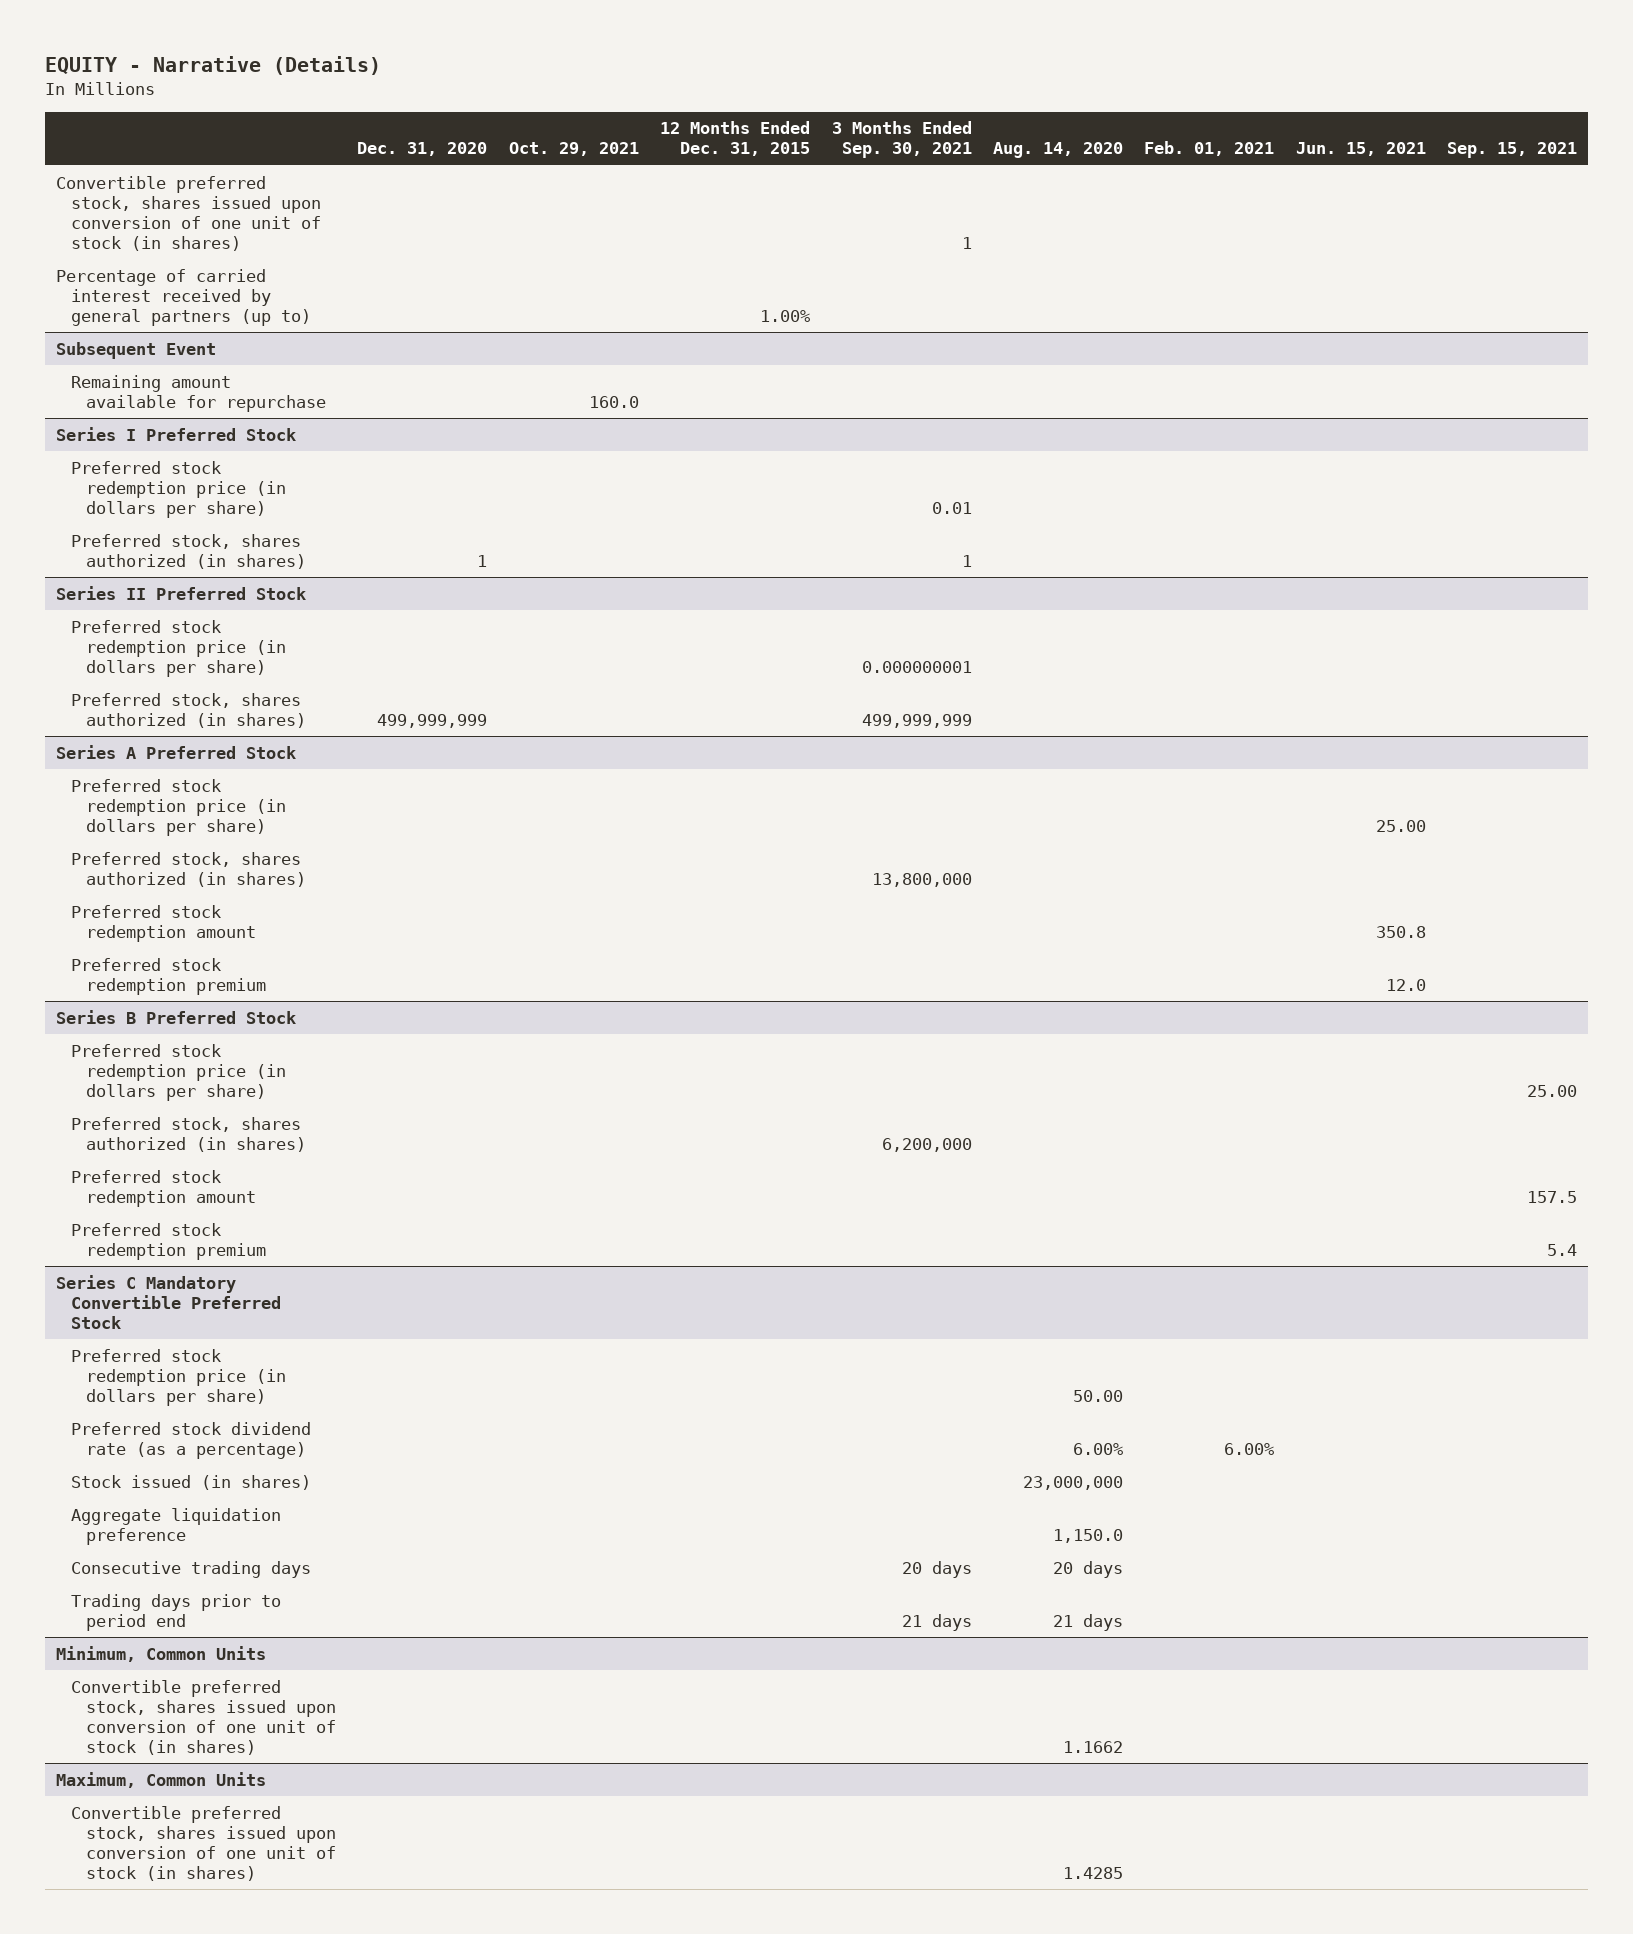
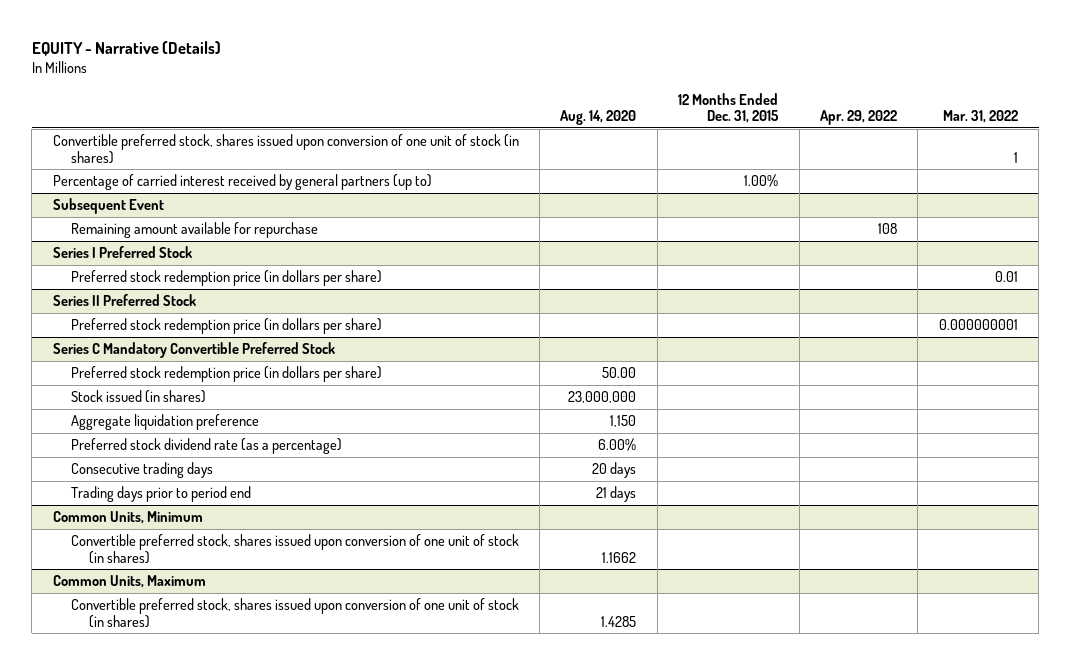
[357,142,488,157] Dec. 31, 2020 -> none
[508,142,639,157] Oct. 29, 2021 -> none
[831,121,972,159] 3 Months Ended Sep. 30, 2021 -> none
[1144,141,1275,157] Feb. 01, 2021 -> none
[1295,142,1426,157] Jun. 15, 2021 -> none
[1447,142,1578,159] Sep. 15, 2021 -> none
none -> [820,110,898,126] Apr. 29, 2022
none -> [942,110,1018,124] Mar. 31, 2022
[70,533,306,569] Preferred stock, shares authorized (in shares) -> none
[70,692,306,728] Preferred stock, shares authorized (in shares) -> none
[55,744,296,759] Series A Preferred Stock -> none
[70,778,286,836] Preferred stock redemption price (in dollars per share) -> none
[70,851,306,887] Preferred stock, shares authorized (in shares) -> none
[70,904,256,942] Preferred stock redemption amount -> none
[70,957,266,995] Preferred stock redemption premium -> none
[55,1009,296,1024] Series B Preferred Stock -> none
[70,1043,286,1101] Preferred stock redemption price (in dollars per share) -> none
[70,1116,306,1152] Preferred stock, shares authorized (in shares) -> none
[70,1169,256,1207] Preferred stock redemption amount -> none
[70,1222,266,1260] Preferred stock redemption premium -> none
[1052,1528,1123,1543] 1,150.0 -> [610,415,637,428] 1,150
[70,1421,311,1459] Preferred stock dividend rate (as a percentage) -> [70,438,342,455] Preferred stock dividend rate (as a percentage)
[55,1645,266,1662] Minimum, Common Units -> [52,511,203,525] Common Units, Minimum
[55,1771,266,1788] Maximum, Common Units -> [52,575,206,589] Common Units, Maximum

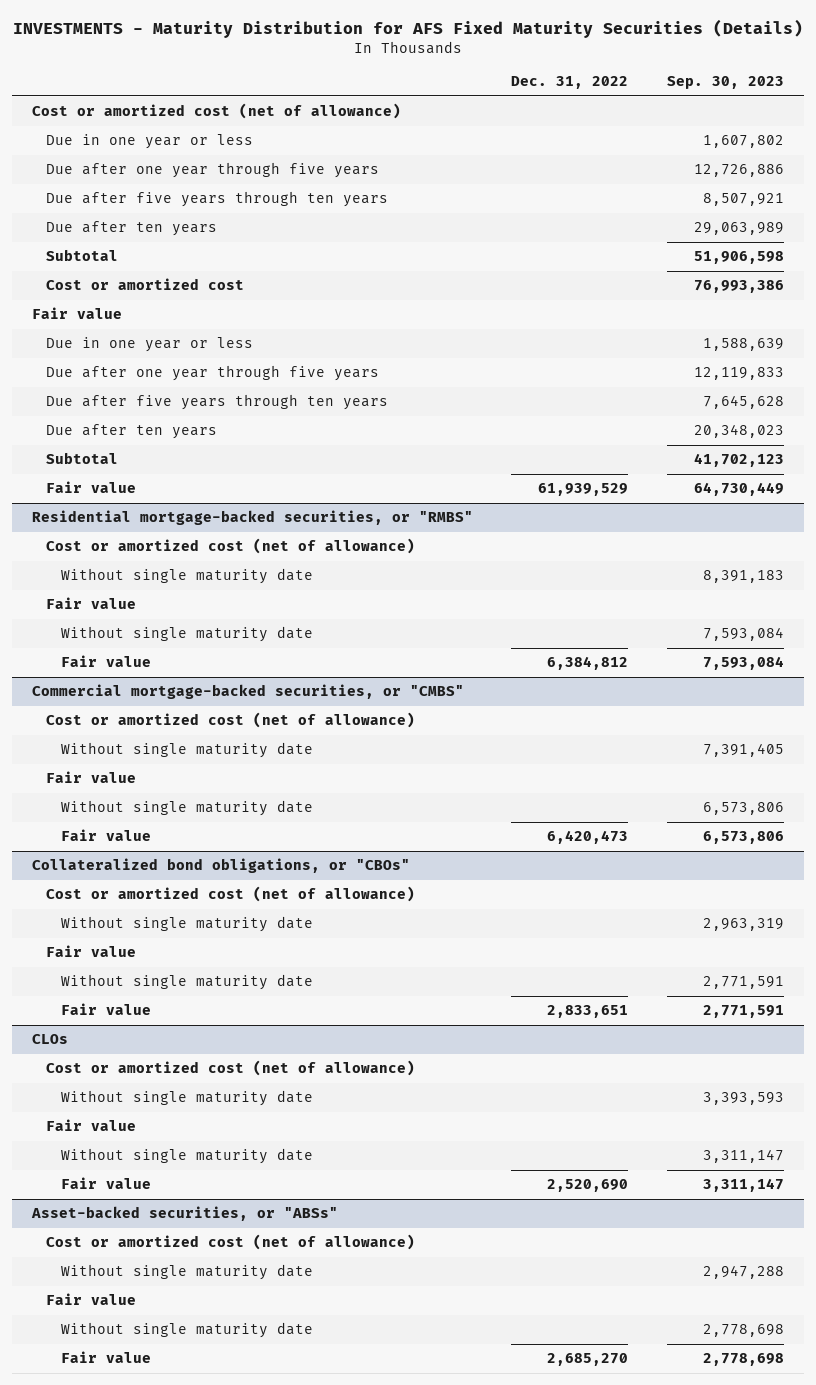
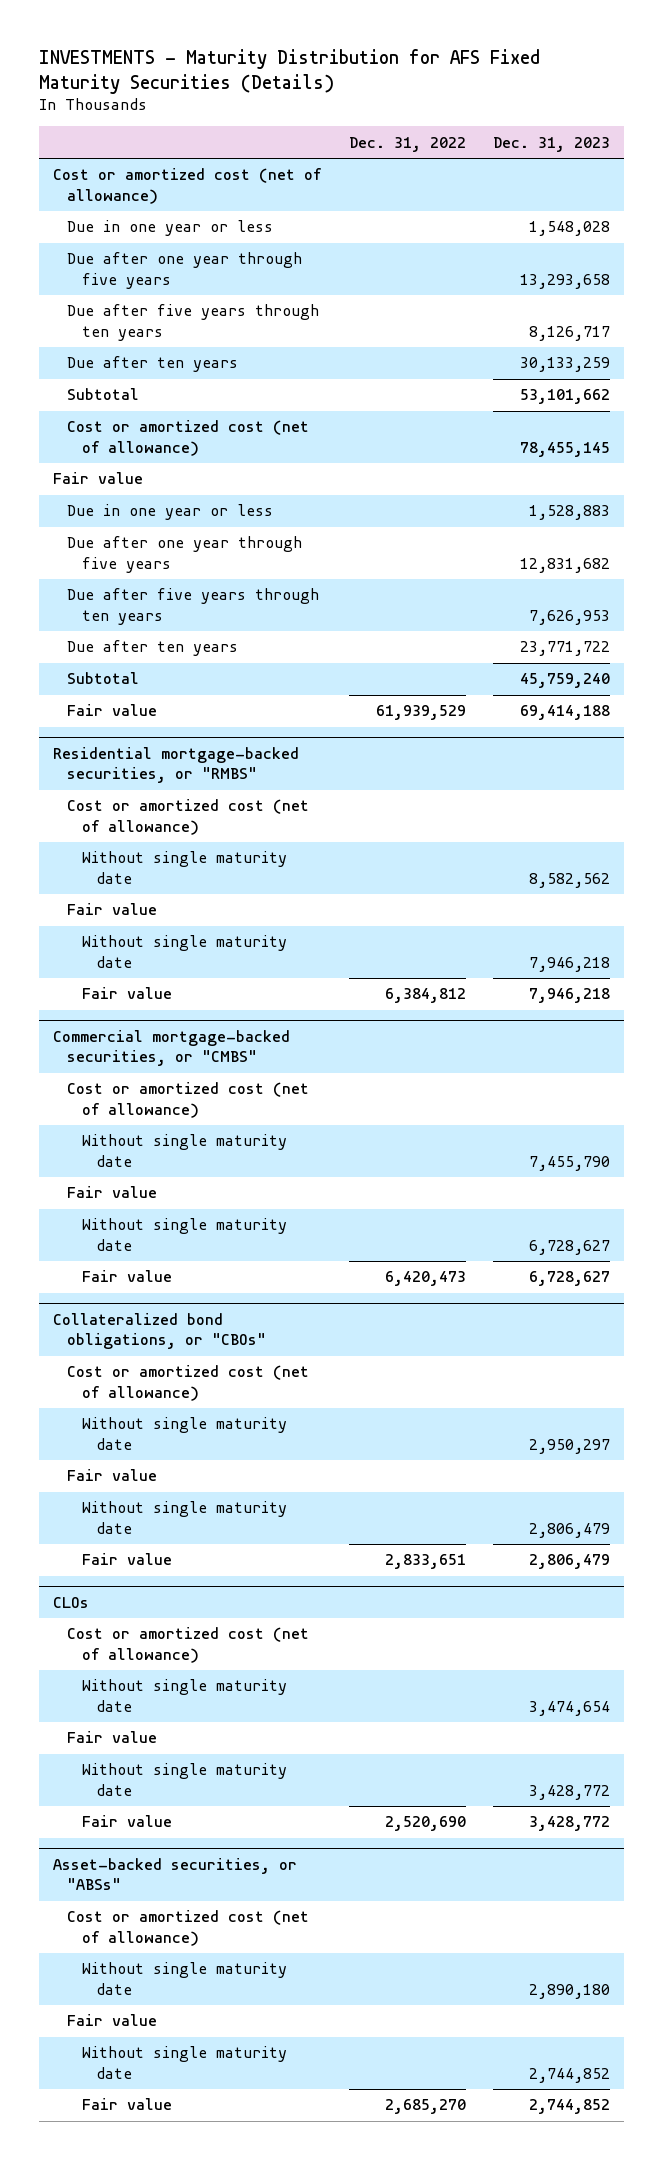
[667,76,785,90] Sep. 30, 2023 -> none
none -> [492,136,610,152] Dec. 31, 2023
[46,278,245,291] Cost or amortized cost -> [67,420,310,456] Cost or amortized cost (net of allowance)

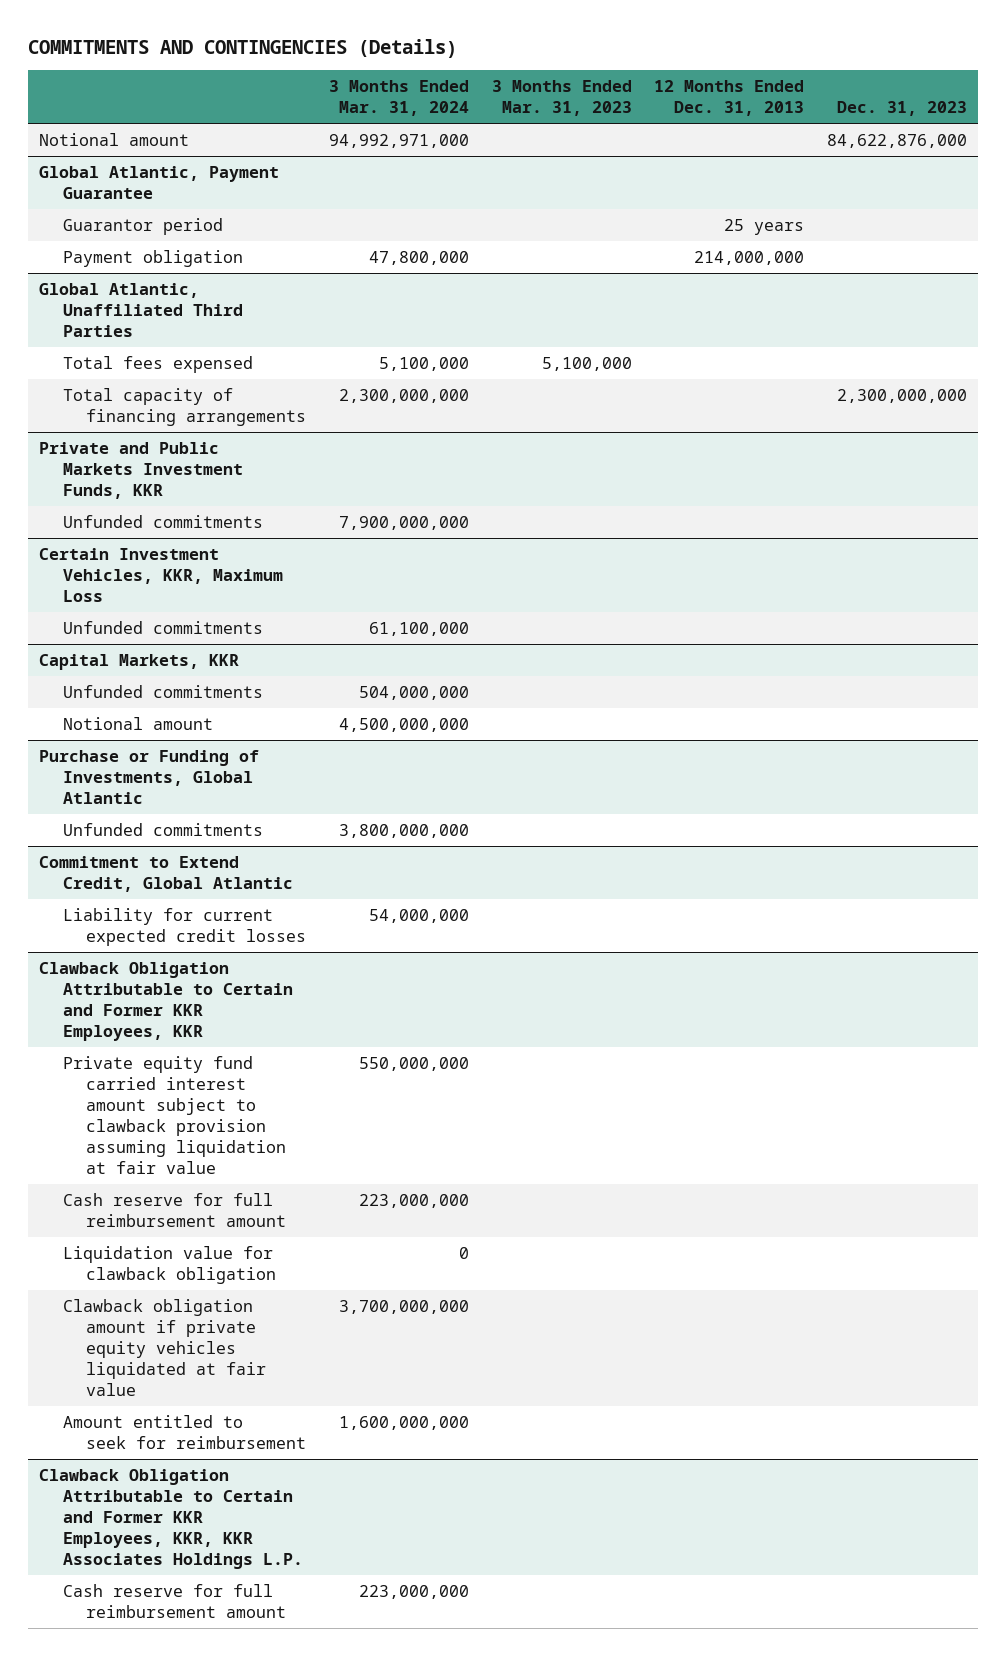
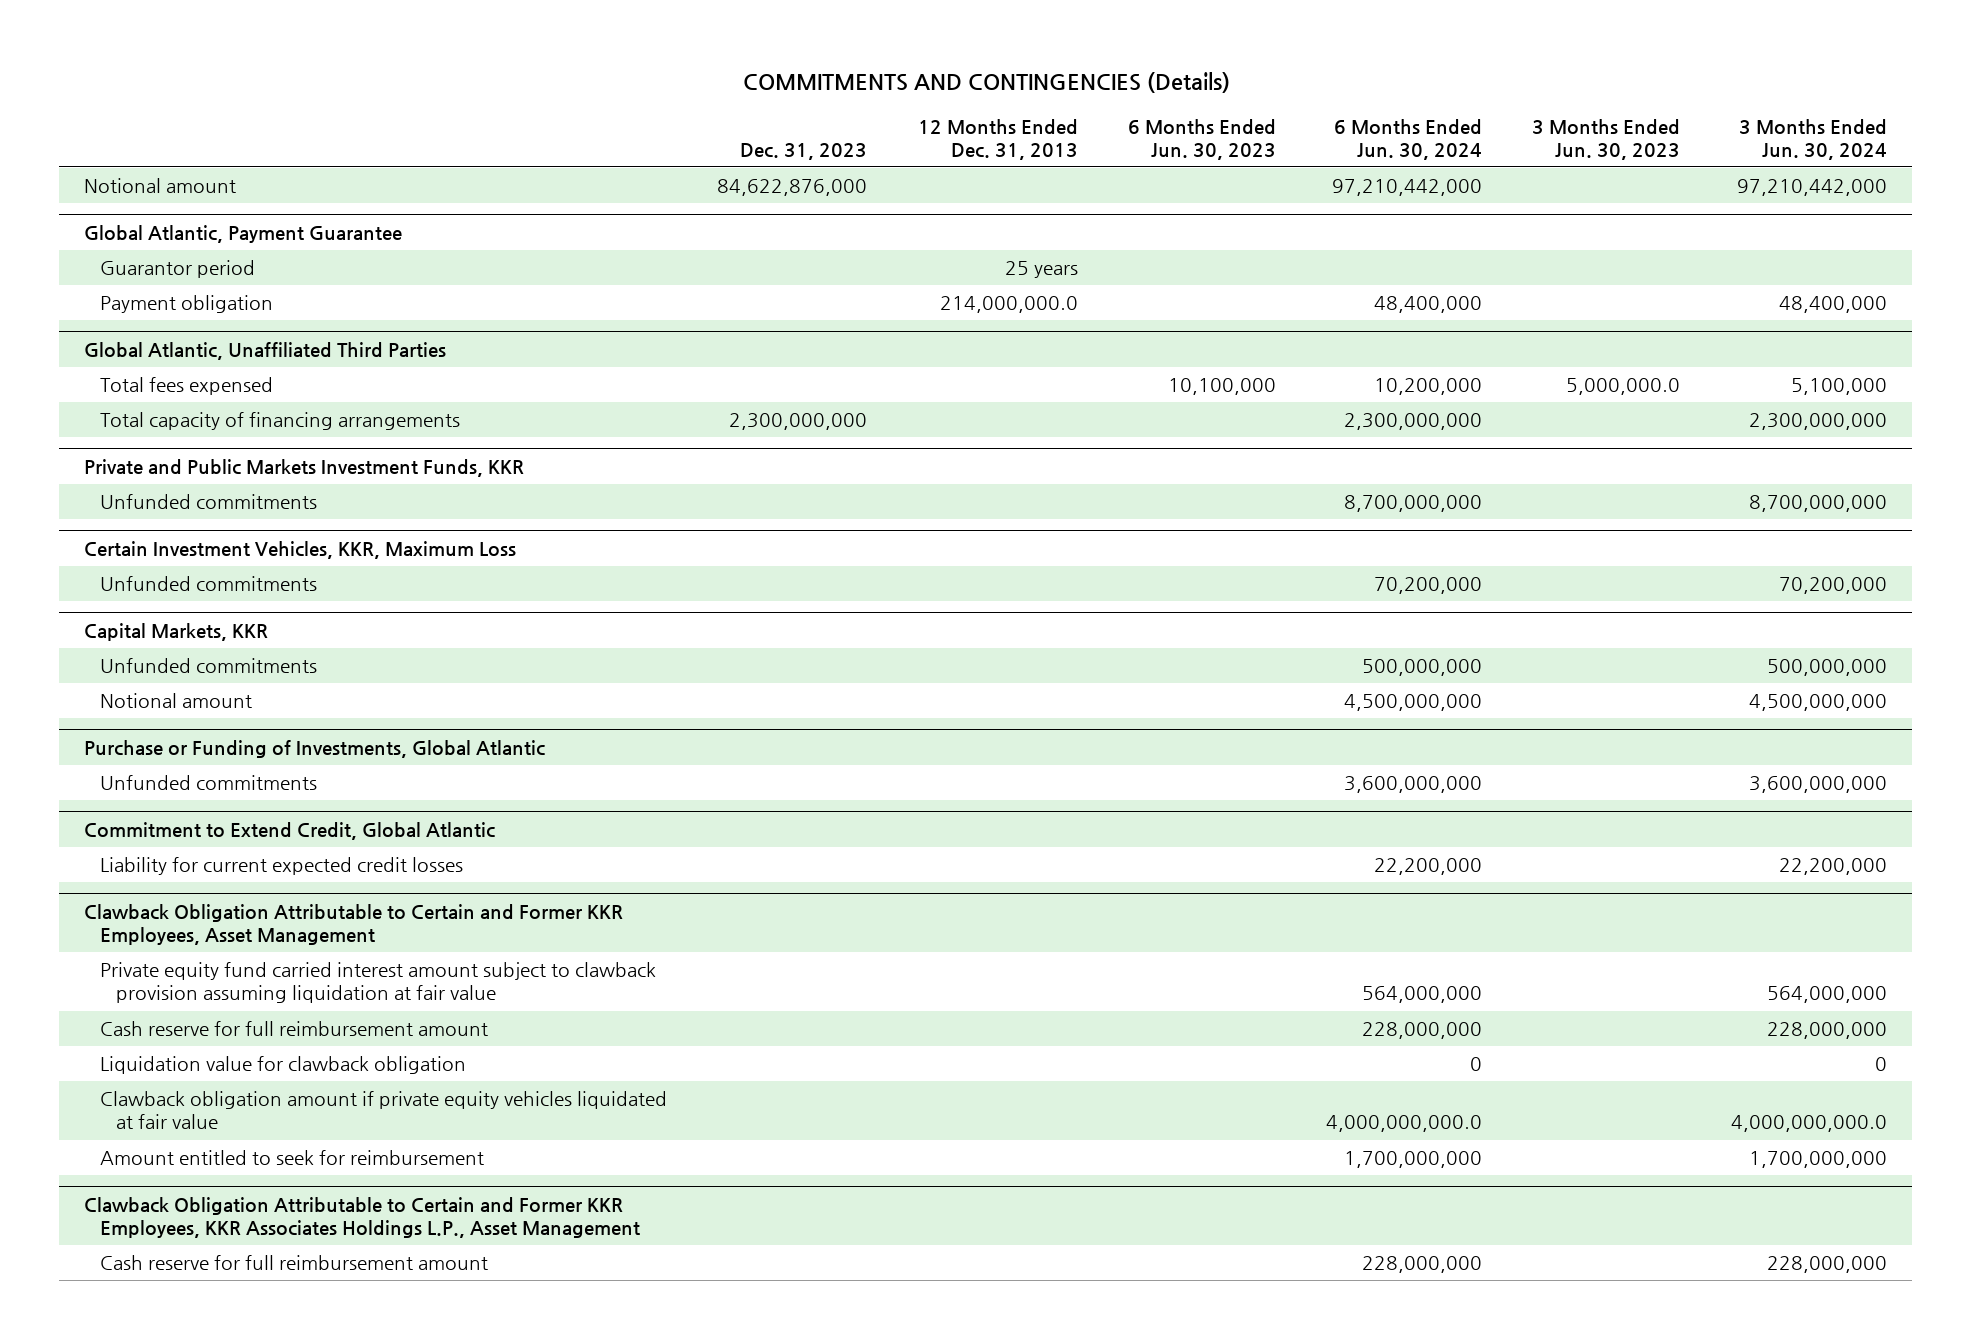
[328,80,469,117] 3 Months Ended Mar. 31, 2024 -> none
[491,80,632,117] 3 Months Ended Mar. 31, 2023 -> none
none -> [1127,118,1276,160] 6 Months Ended Jun. 30, 2023
none -> [1334,118,1483,160] 6 Months Ended Jun. 30, 2024
none -> [1532,118,1681,160] 3 Months Ended Jun. 30, 2023
none -> [1738,118,1887,160] 3 Months Ended Jun. 30, 2024
[694,250,805,265] 214,000,000 -> [939,296,1078,314] 214,000,000.0
[39,961,293,1042] Clawback Obligation Attributable to Certain and Former KKR Employees, KKR -> [84,903,624,945] Clawback Obligation Attributable to Certain and Former KKR Employees, Asset Management
[39,1468,303,1570] Clawback Obligation Attributable to Certain and Former KKR Employees, KKR, KKR Associates Holdings L.P. -> [84,1196,641,1238] Clawback Obligation Attributable to Certain and Former KKR Employees, KKR Associates Holdings L.P., Asset Management

